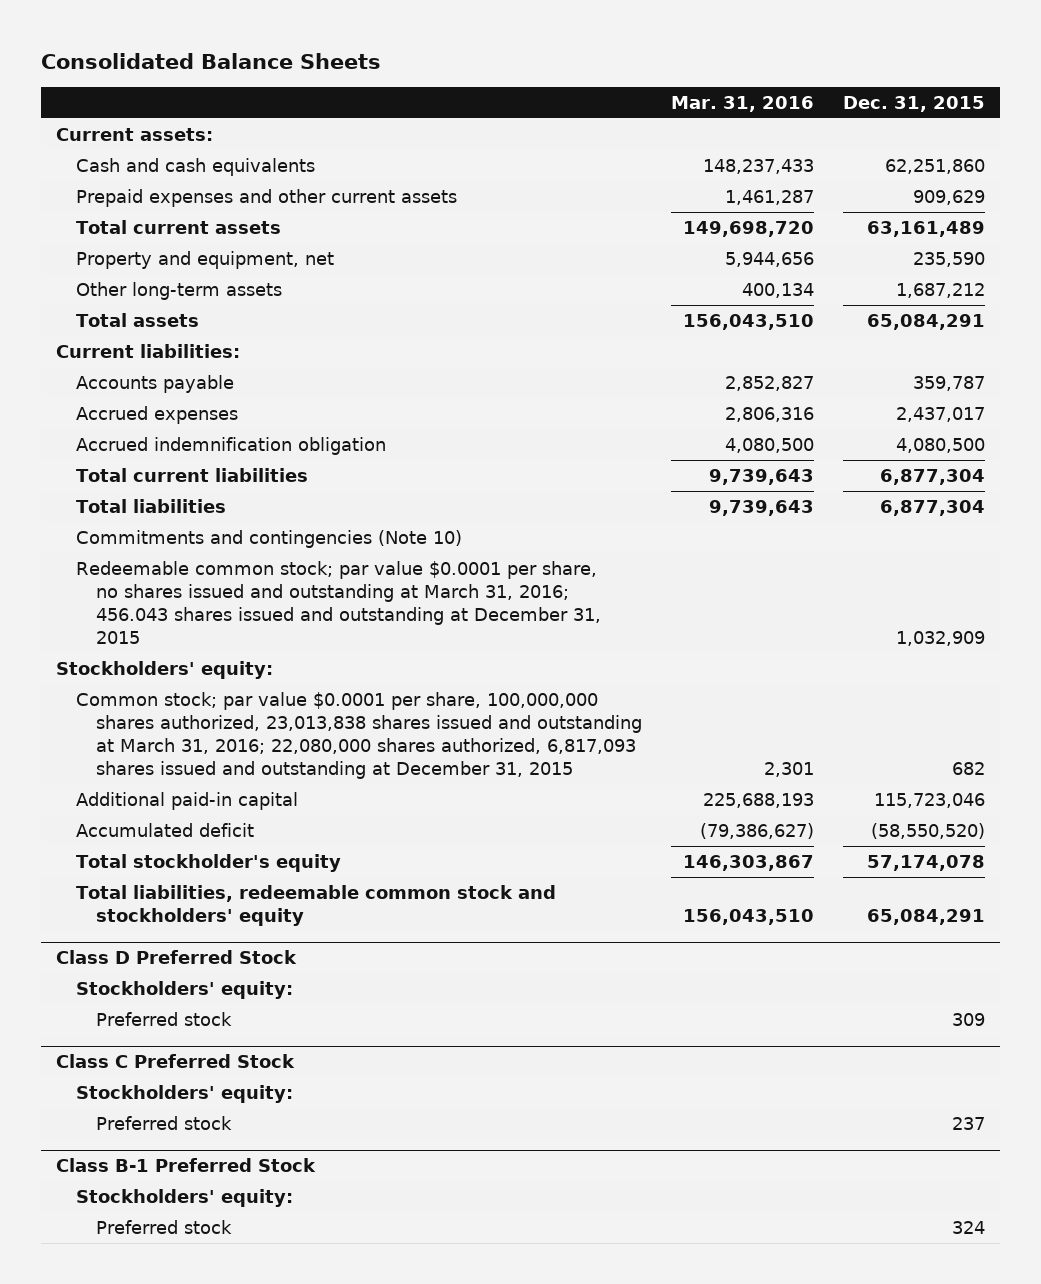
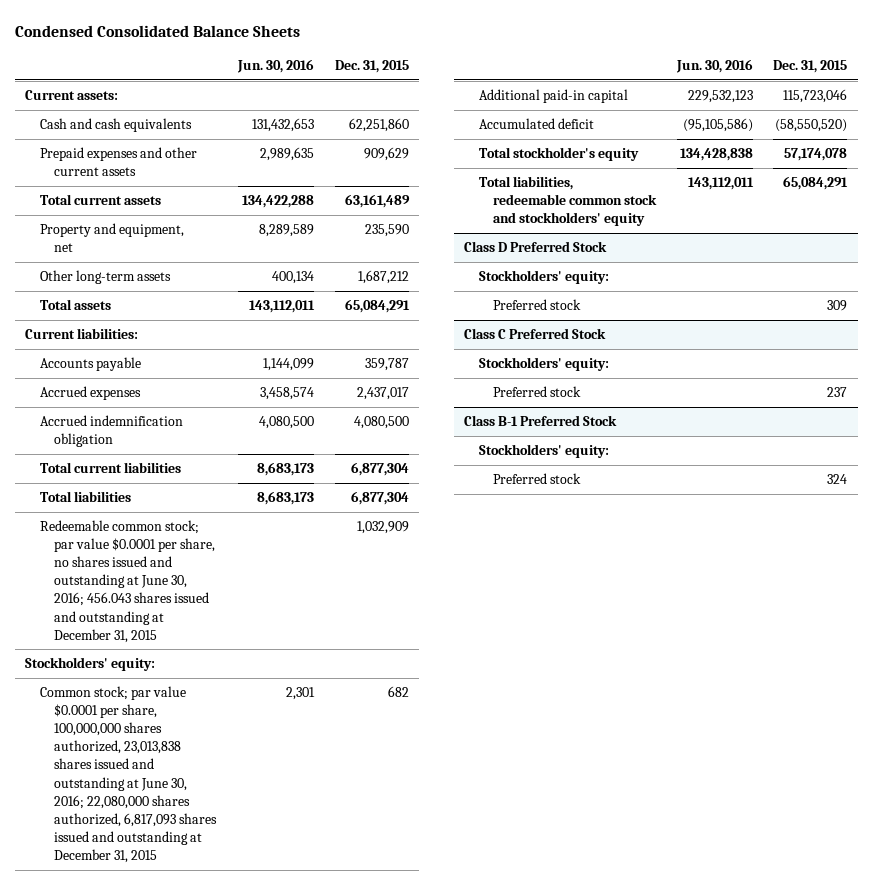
[41,53,382,70] Consolidated Balance Sheets -> [14,24,300,37] Condensed Consolidated Balance Sheets
[670,95,814,112] Mar. 31, 2016 -> none
none -> [236,58,314,73] Jun. 30, 2016
[75,529,462,548] Commitments and contingencies (Note 10) -> none
[75,560,601,644] Redeemable common stock; par value $0.0001 per share, no shares issued and outstanding at March 31, 2016; 456.043 shares issued and outstanding at December 31, 2015 -> [39,520,216,643] Redeemable common stock; par value $0.0001 per share, no shares issued and outstanding at June 30, 2016; 456.043 shares issued and outstanding at December 31, 2015
[75,691,642,779] Common stock; par value $0.0001 per share, 100,000,000 shares authorized, 23,013,838 shares issued and outstanding at March 31, 2016; 22,080,000 shares authorized, 6,817,093 shares issued and outstanding at December 31, 2015 -> [39,686,218,863] Common stock; par value $0.0001 per share, 100,000,000 shares authorized, 23,013,838 shares issued and outstanding at June 30, 2016; 22,080,000 shares authorized, 6,817,093 shares issued and outstanding at December 31, 2015

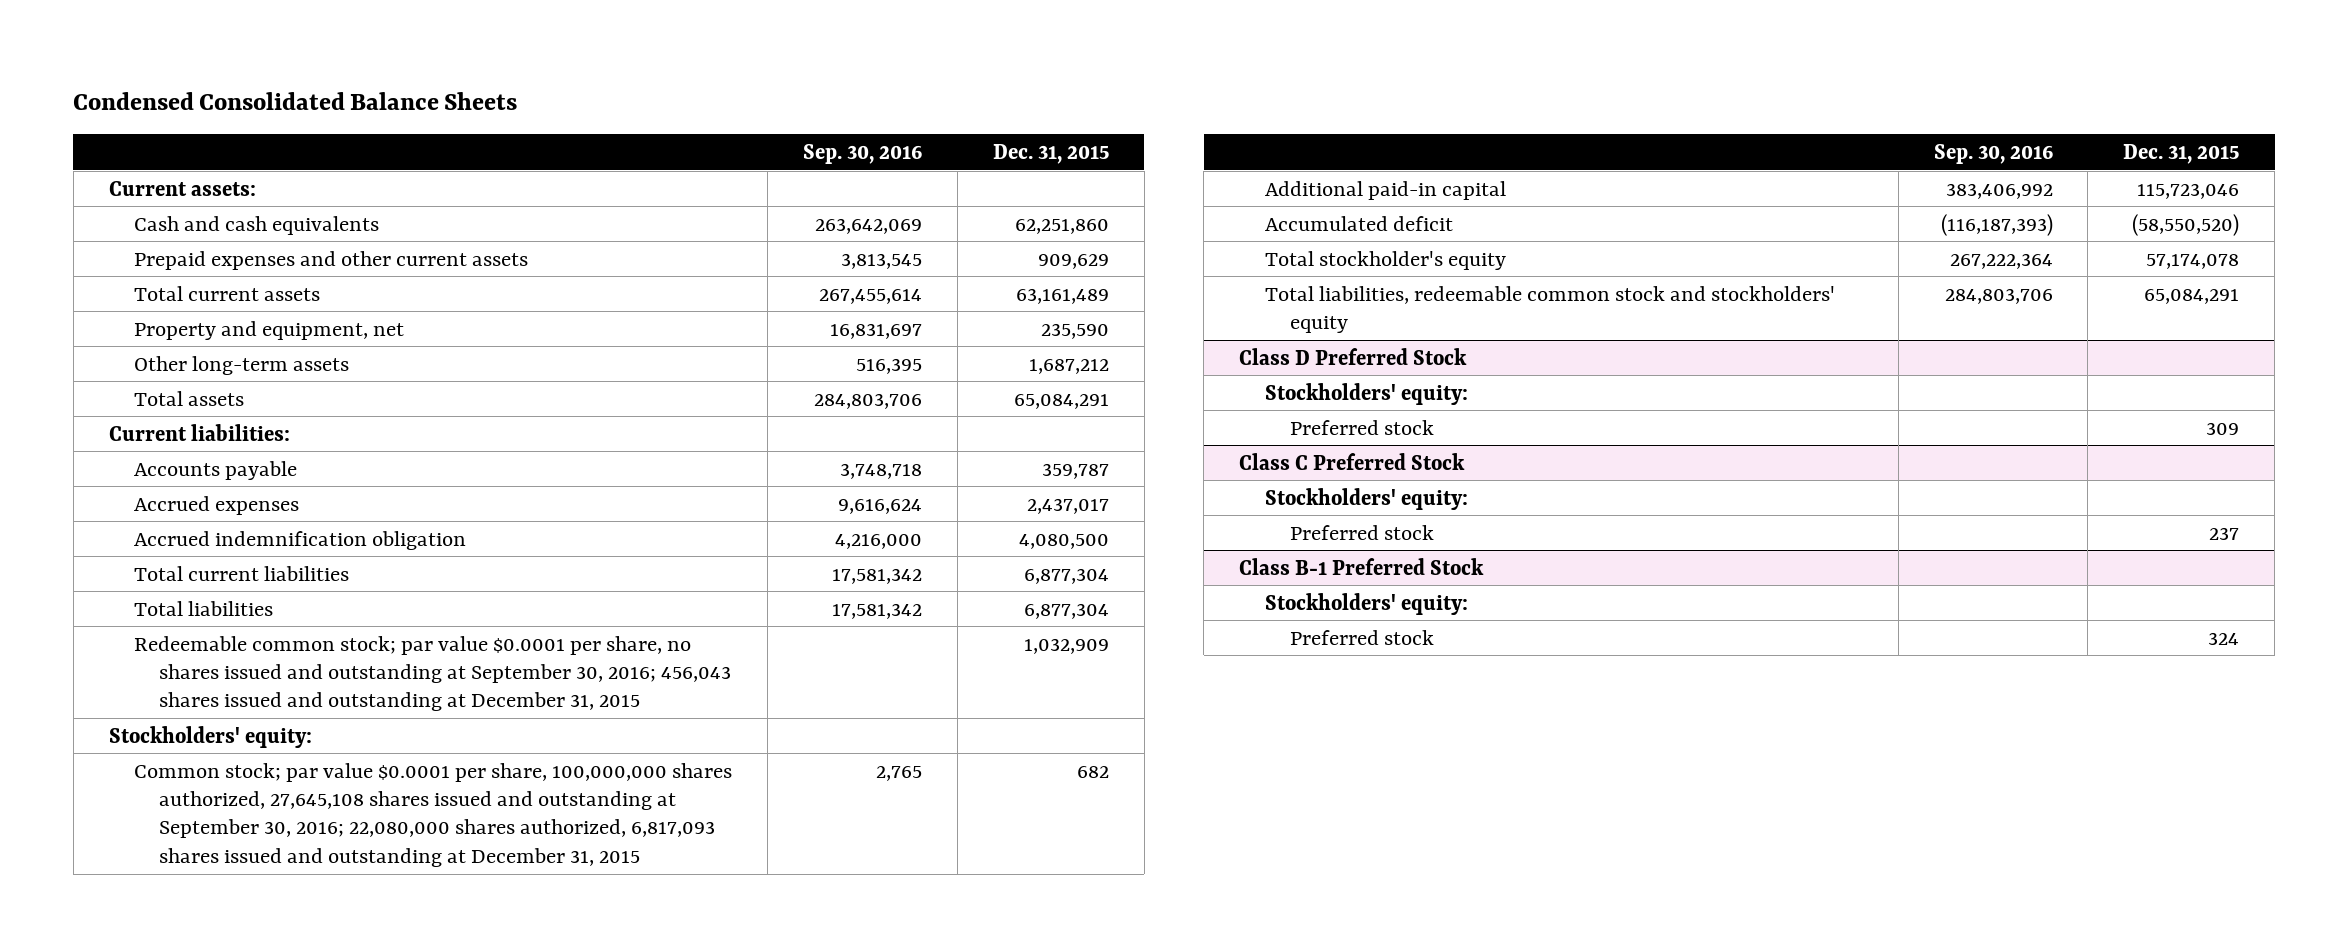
[236,58,314,73] Jun. 30, 2016 -> none
none -> [803,143,923,164] Sep. 30, 2016
[39,520,216,643] Redeemable common stock; par value $0.0001 per share, no shares issued and outstanding at June 30, 2016; 456.043 shares issued and outstanding at December 31, 2015 -> [134,635,732,712] Redeemable common stock; par value $0.0001 per share, no shares issued and outstanding at September 30, 2016; 456,043 shares issued and outstanding at December 31, 2015
[39,686,218,863] Common stock; par value $0.0001 per share, 100,000,000 shares authorized, 23,013,838 shares issued and outstanding at June 30, 2016; 22,080,000 shares authorized, 6,817,093 shares issued and outstanding at December 31, 2015 -> [134,762,733,867] Common stock; par value $0.0001 per share, 100,000,000 shares authorized, 27,645,108 shares issued and outstanding at September 30, 2016; 22,080,000 shares authorized, 6,817,093 shares issued and outstanding at December 31, 2015

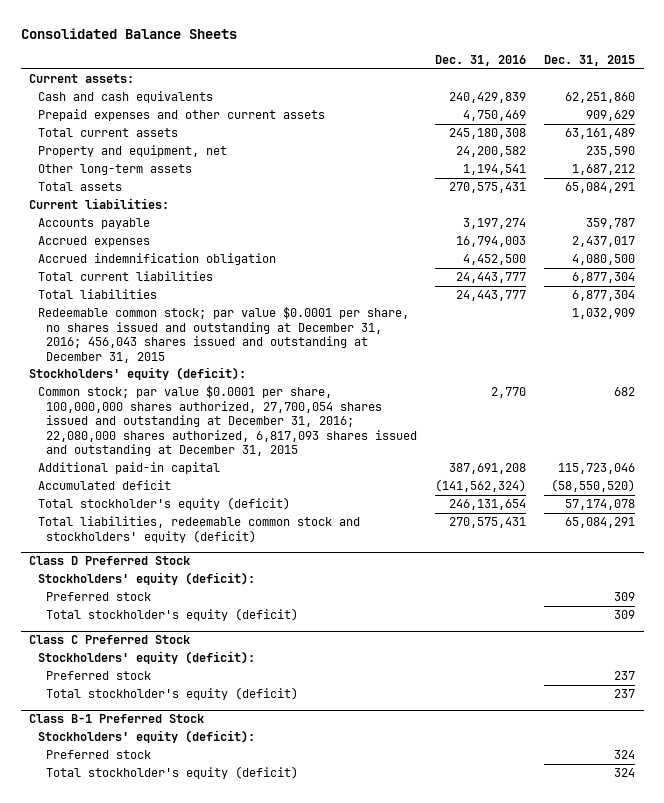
[73,92,518,111] Condensed Consolidated Balance Sheets -> [20,28,237,40] Consolidated Balance Sheets
[803,143,923,164] Sep. 30, 2016 -> none
none -> [435,55,527,67] Dec. 31, 2016
[134,635,732,712] Redeemable common stock; par value $0.0001 per share, no shares issued and outstanding at September 30, 2016; 456,043 shares issued and outstanding at December 31, 2015 -> [37,306,409,363] Redeemable common stock; par value $0.0001 per share, no shares issued and outstanding at December 31, 2016; 456,043 shares issued and outstanding at December 31, 2015
[108,725,312,748] Stockholders' equity: -> [29,367,247,381] Stockholders' equity (deficit):
[134,762,733,867] Common stock; par value $0.0001 per share, 100,000,000 shares authorized, 27,645,108 shares issued and outstanding at September 30, 2016; 22,080,000 shares authorized, 6,817,093 shares issued and outstanding at December 31, 2015 -> [37,385,418,457] Common stock; par value $0.0001 per share, 100,000,000 shares authorized, 27,700,054 shares issued and outstanding at December 31, 2016; 22,080,000 shares authorized, 6,817,093 shares issued and outstanding at December 31, 2015
[1264,250,1506,270] Total stockholder's equity -> [37,497,290,511] Total stockholder's equity (deficit)
[1264,285,1835,333] Total liabilities, redeemable common stock and stockholders' equity -> [37,516,360,543] Total liabilities, redeemable common stock and stockholders' equity (deficit)
[1264,382,1468,405] Stockholders' equity: -> [37,572,255,586] Stockholders' equity (deficit):
none -> [46,608,299,622] Total stockholder's equity (deficit)
[1264,487,1468,510] Stockholders' equity: -> [37,651,255,665] Stockholders' equity (deficit):
none -> [46,687,299,701] Total stockholder's equity (deficit)
[1264,592,1468,615] Stockholders' equity: -> [37,730,255,744] Stockholders' equity (deficit):
none -> [46,766,299,780] Total stockholder's equity (deficit)

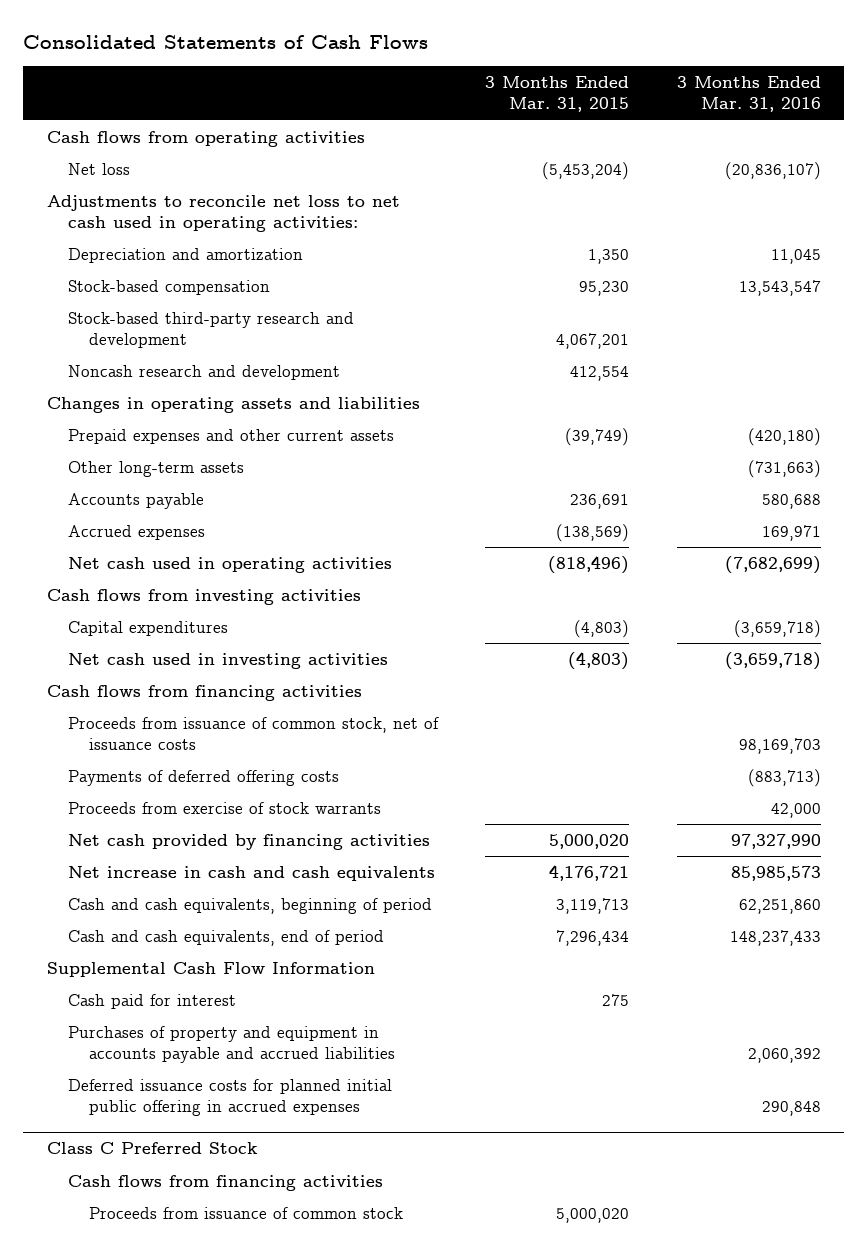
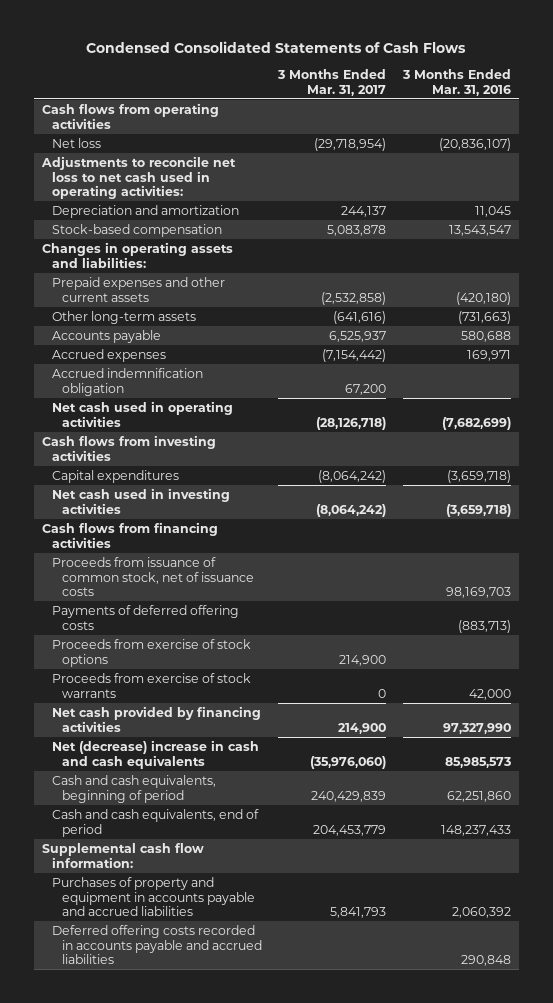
[23,35,429,50] Consolidated Statements of Cash Flows -> [86,40,467,53] Condensed Consolidated Statements of Cash Flows
[485,76,630,113] 3 Months Ended Mar. 31, 2015 -> none
none -> [277,68,387,96] 3 Months Ended Mar. 31, 2017
[68,312,355,348] Stock-based third-party research and development -> none
[68,365,341,381] Noncash research and development -> none
[46,397,420,414] Changes in operating assets and liabilities -> [41,241,233,268] Changes in operating assets and liabilities:
none -> [51,367,203,396] Accrued indemnification obligation
none -> [51,638,251,667] Proceeds from exercise of stock options
[68,866,436,882] Net increase in cash and cash equivalents -> [51,739,259,769] Net (decrease) increase in cash and cash equivalents
[68,994,237,1010] Cash paid for interest -> none
[46,962,375,978] Supplemental Cash Flow Information -> [41,842,204,868] Supplemental cash flow information:
[46,1142,258,1155] Class C Preferred Stock -> none
[68,1175,384,1192] Cash flows from financing activities -> none
[89,1207,404,1220] Proceeds from issuance of common stock -> none
[68,1079,393,1116] Deferred issuance costs for planned initial public offering in accrued expenses -> [51,924,262,965] Deferred offering costs recorded in accounts payable and accrued liabilities

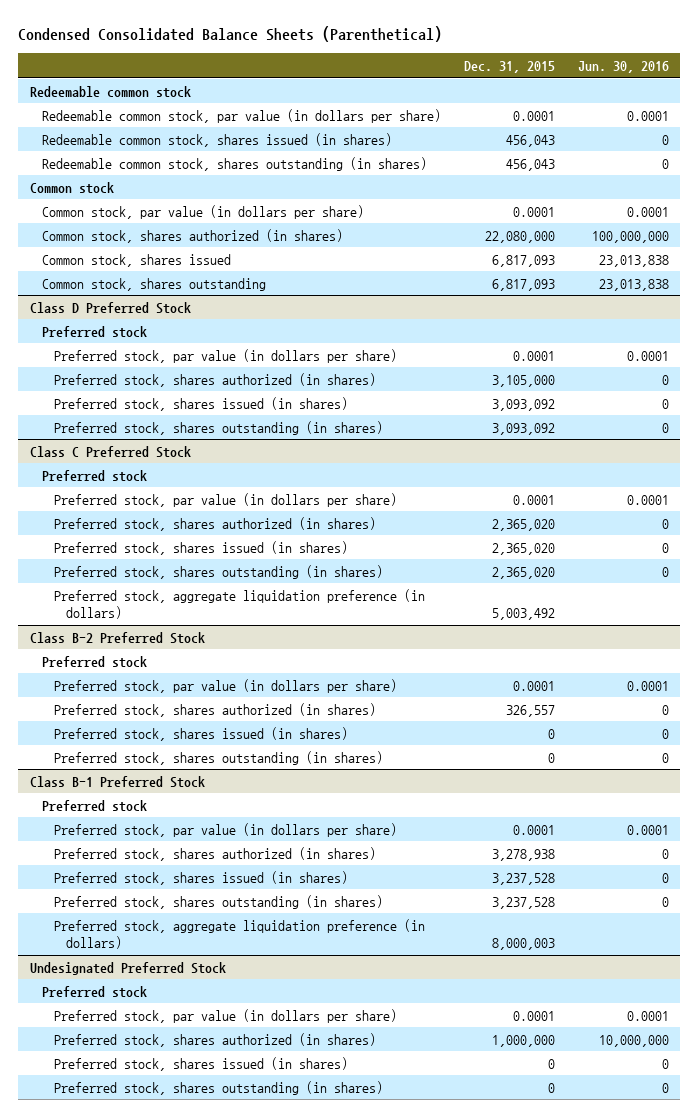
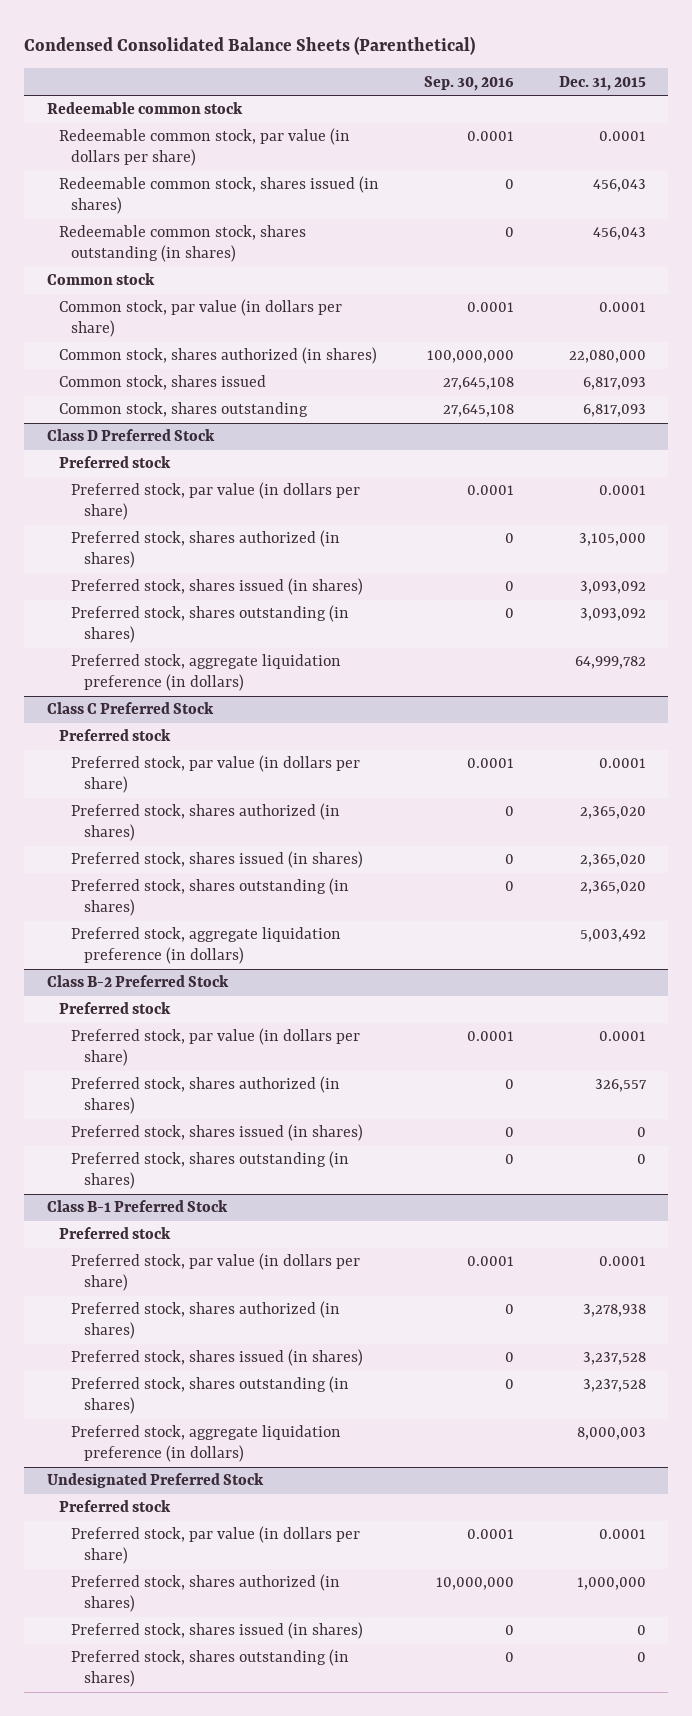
[577,60,669,73] Jun. 30, 2016 -> none
none -> [423,75,514,91] Sep. 30, 2016
none -> [71,654,342,692] Preferred stock, aggregate liquidation preference (in dollars)

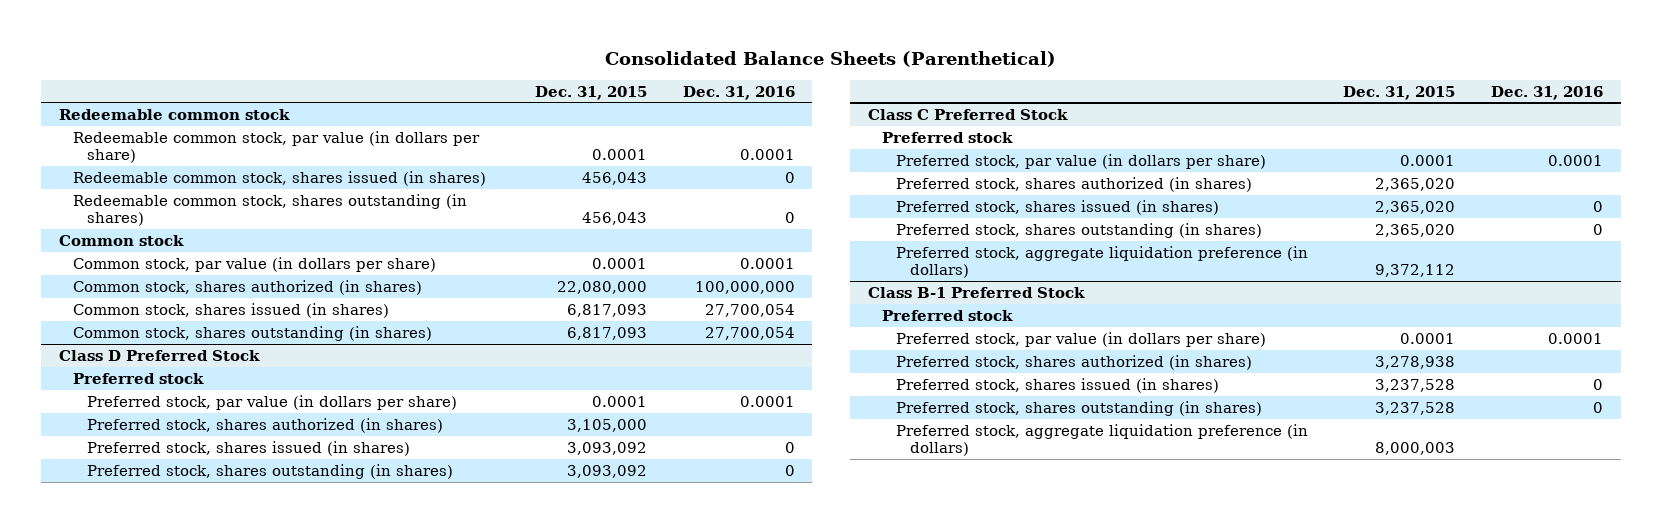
[24,36,476,56] Condensed Consolidated Balance Sheets (Parenthetical) -> [605,50,1057,67] Consolidated Balance Sheets (Parenthetical)
[423,75,514,91] Sep. 30, 2016 -> none
none -> [682,85,795,100] Dec. 31, 2016
[58,375,266,391] Common stock, shares issued -> [73,302,390,318] Common stock, shares issued (in shares)
[58,402,308,418] Common stock, shares outstanding -> [73,325,433,341] Common stock, shares outstanding (in shares)
[71,654,342,692] Preferred stock, aggregate liquidation preference (in dollars) -> none
[46,975,229,988] Class B-2 Preferred Stock -> none
[58,1002,171,1015] Preferred stock -> none
[71,1028,361,1067] Preferred stock, par value (in dollars per share) -> none
[71,1076,341,1115] Preferred stock, shares authorized (in shares) -> none
[71,1124,364,1142] Preferred stock, shares issued (in shares) -> none
[71,1151,350,1190] Preferred stock, shares outstanding (in shares) -> none
[579,929,646,943] 5,003,492 -> [1375,264,1456,278] 9,372,112
[46,1473,264,1489] Undesignated Preferred Stock -> none
[58,1500,171,1513] Preferred stock -> none
[71,1526,361,1565] Preferred stock, par value (in dollars per share) -> none
[71,1574,341,1613] Preferred stock, shares authorized (in shares) -> none
[71,1622,364,1640] Preferred stock, shares issued (in shares) -> none
[71,1649,350,1688] Preferred stock, shares outstanding (in shares) -> none

